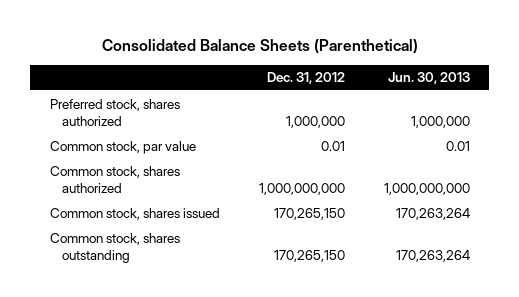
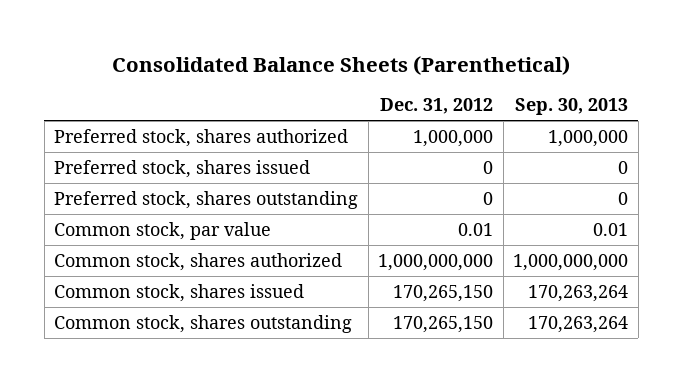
[387,72,470,85] Jun. 30, 2013 -> none
none -> [515,98,629,116] Sep. 30, 2013
none -> [54,159,311,178] Preferred stock, shares issued
none -> [54,190,359,209] Preferred stock, shares outstanding

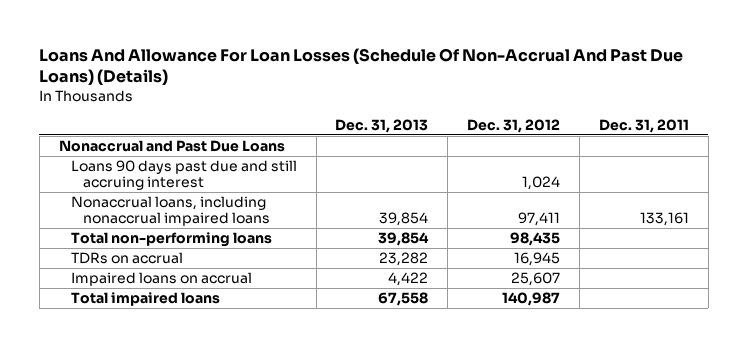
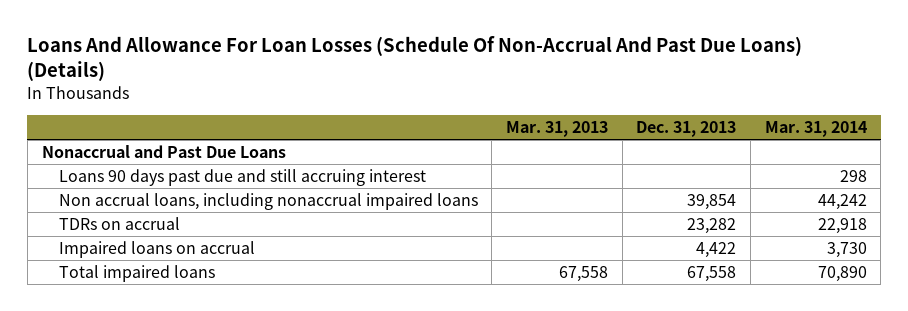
[467,118,561,133] Dec. 31, 2012 -> none
[599,118,690,133] Dec. 31, 2011 -> none
none -> [505,120,608,137] Mar. 31, 2013
none -> [764,120,867,137] Mar. 31, 2014
[70,232,272,248] Total non-performing loans -> none
[70,196,270,227] Nonaccrual loans, including nonaccrual impaired loans -> [58,193,478,211] Non accrual loans, including nonaccrual impaired loans

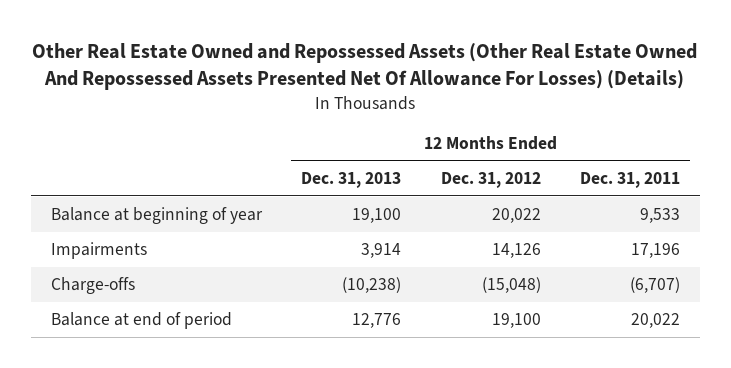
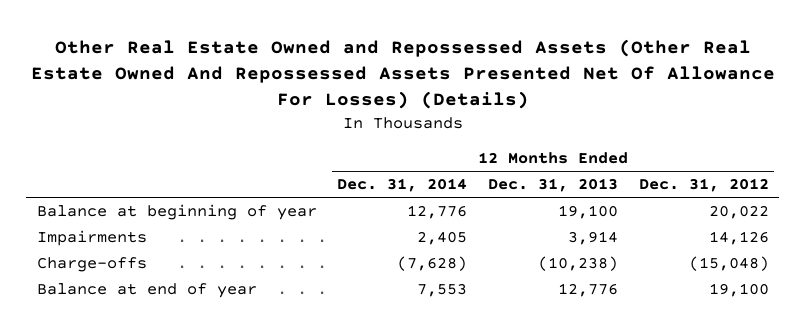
[580,172,681,189] Dec. 31, 2011 -> none
none -> [337,178,468,193] Dec. 31, 2014
[50,312,232,330] Balance at end of period -> [36,282,257,298] Balance at end of year

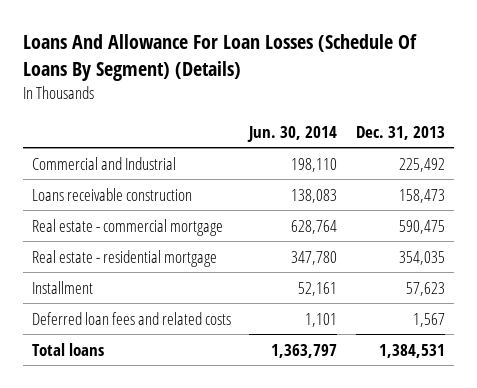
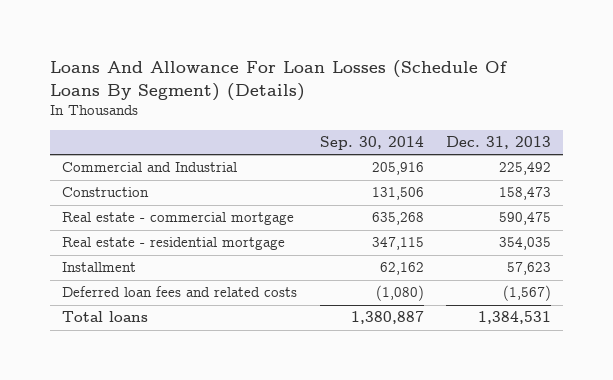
[247,125,338,142] Jun. 30, 2014 -> none
none -> [319,136,424,151] Sep. 30, 2014
[31,187,192,201] Loans receivable construction -> [61,187,149,198] Construction
[412,312,445,327] 1,567 -> [503,285,552,302] (1,567)

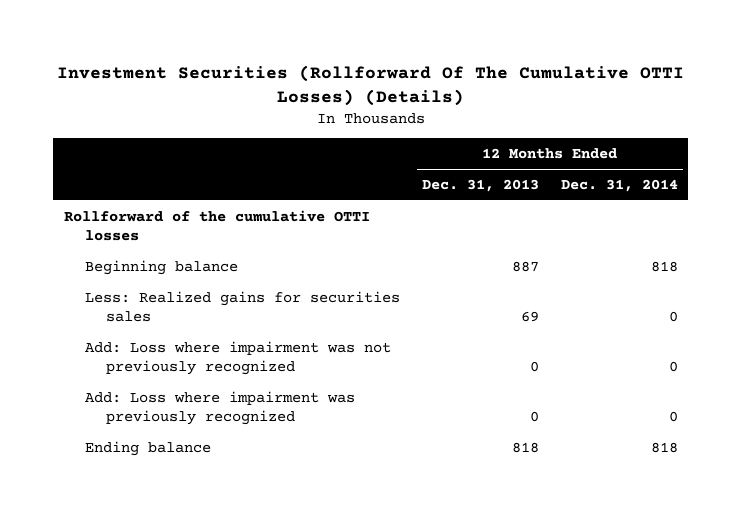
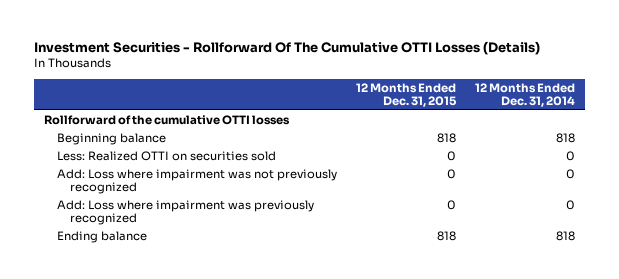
[56,64,684,106] Investment Securities (Rollforward Of The Cumulative OTTI Losses) (Details) -> [34,40,541,55] Investment Securities - Rollforward Of The Cumulative OTTI Losses (Details)
[421,179,539,193] Dec. 31, 2013 -> none
none -> [356,82,458,108] 12 Months Ended Dec. 31, 2015
[85,290,401,323] Less: Realized gains for securities sales -> [56,150,276,161] Less: Realized OTTI on securities sold

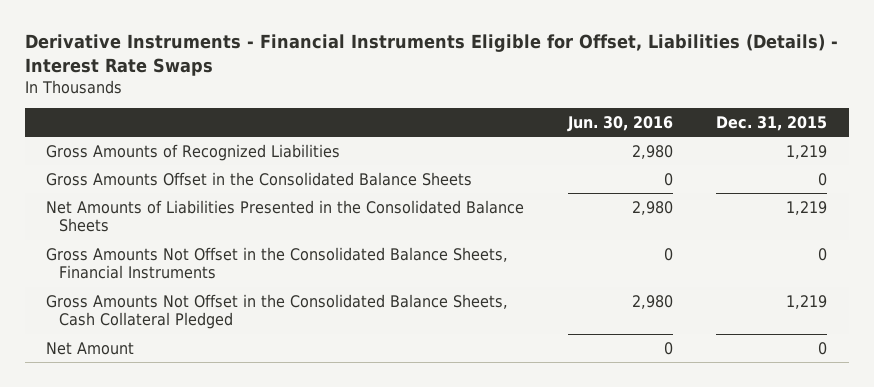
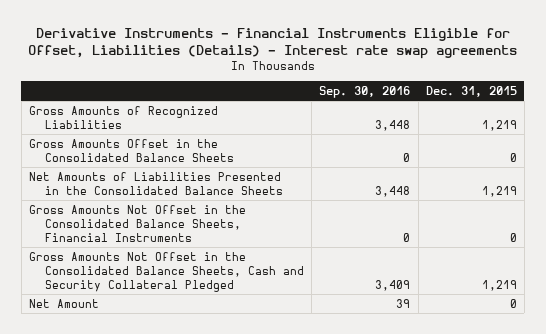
[24,34,838,77] Derivative Instruments - Financial Instruments Eligible for Offset, Liabilities (Details) - Interest Rate Swaps -> [27,28,517,60] Derivative Instruments - Financial Instruments Eligible for Offset, Liabilities (Details) - Interest rate swap agreements
[566,115,673,132] Jun. 30, 2016 -> none
none -> [319,85,411,98] Sep. 30, 2016
[46,293,509,330] Gross Amounts Not Offset in the Consolidated Balance Sheets, Cash Collateral Pledged -> [28,251,305,292] Gross Amounts Not Offset in the Consolidated Balance Sheets, Cash and Security Collateral Pledged

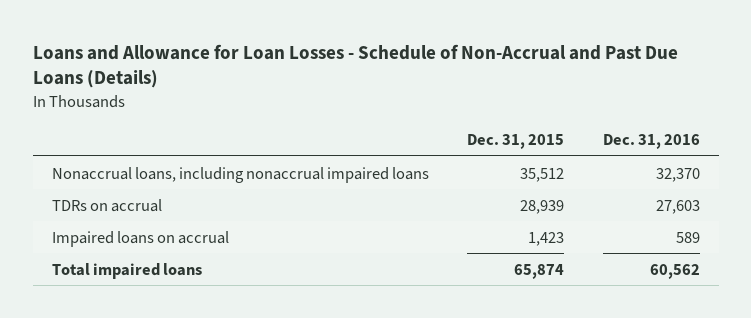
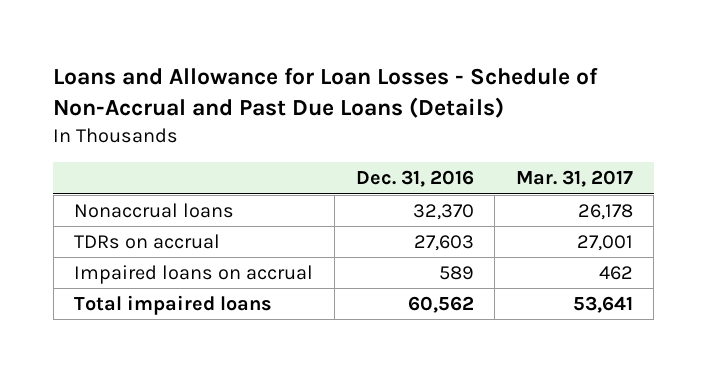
[467,134,565,150] Dec. 31, 2015 -> none
none -> [515,170,633,188] Mar. 31, 2017
[51,166,429,183] Nonaccrual loans, including nonaccrual impaired loans -> [74,203,235,219] Nonaccrual loans

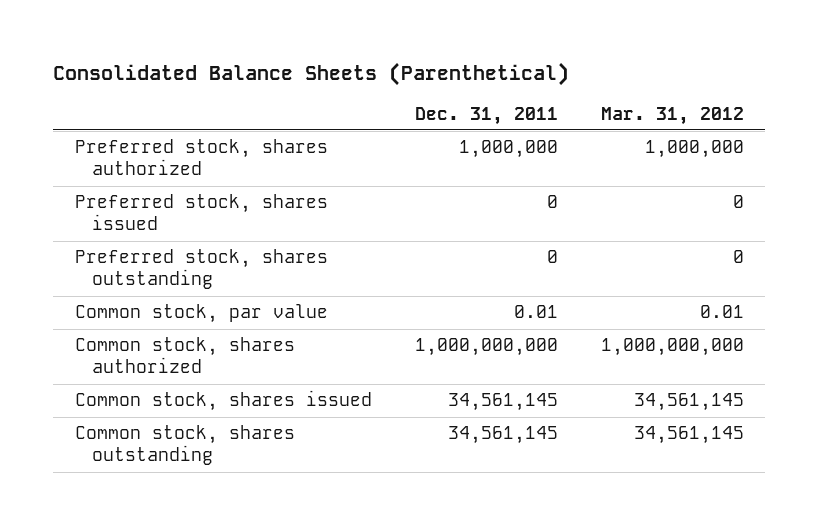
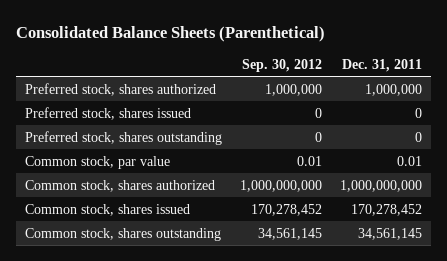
[600,106,744,125] Mar. 31, 2012 -> none
none -> [242,58,323,72] Sep. 30, 2012
[447,393,558,412] 34,561,145 -> [351,203,423,216] 170,278,452

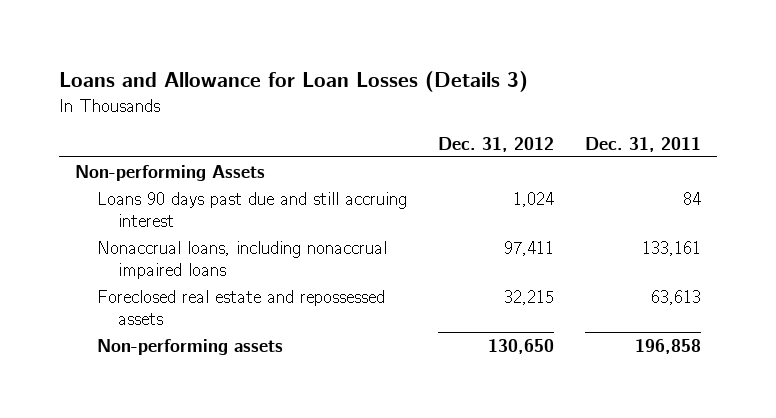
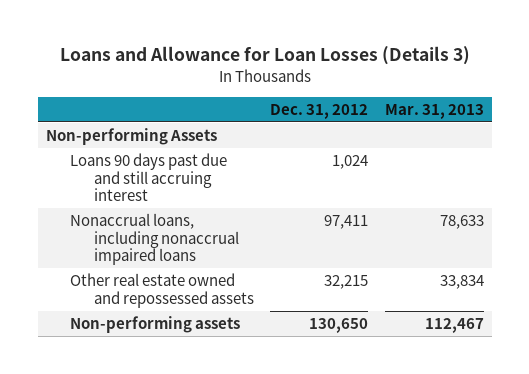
[584,136,701,152] Dec. 31, 2011 -> none
none -> [384,103,484,119] Mar. 31, 2013
[96,289,385,325] Foreclosed real estate and repossessed assets -> [69,273,254,308] Other real estate owned and repossessed assets

